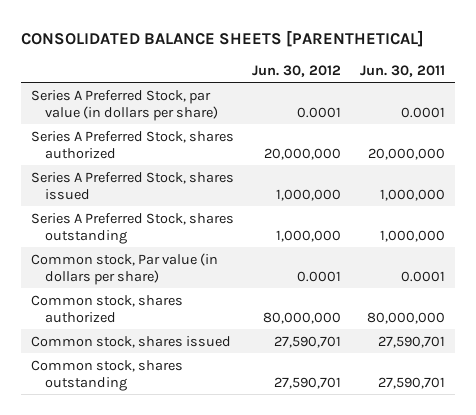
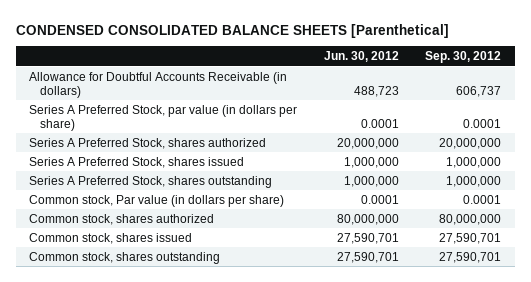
[21,29,425,47] CONSOLIDATED BALANCE SHEETS [PARENTHETICAL] -> [16,23,450,38] CONDENSED CONSOLIDATED BALANCE SHEETS [Parenthetical]
[360,64,446,77] Jun. 30, 2011 -> none
none -> [425,51,502,64] Sep. 30, 2012
none -> [29,71,288,98] Allowance for Doubtful Accounts Receivable (in dollars)

